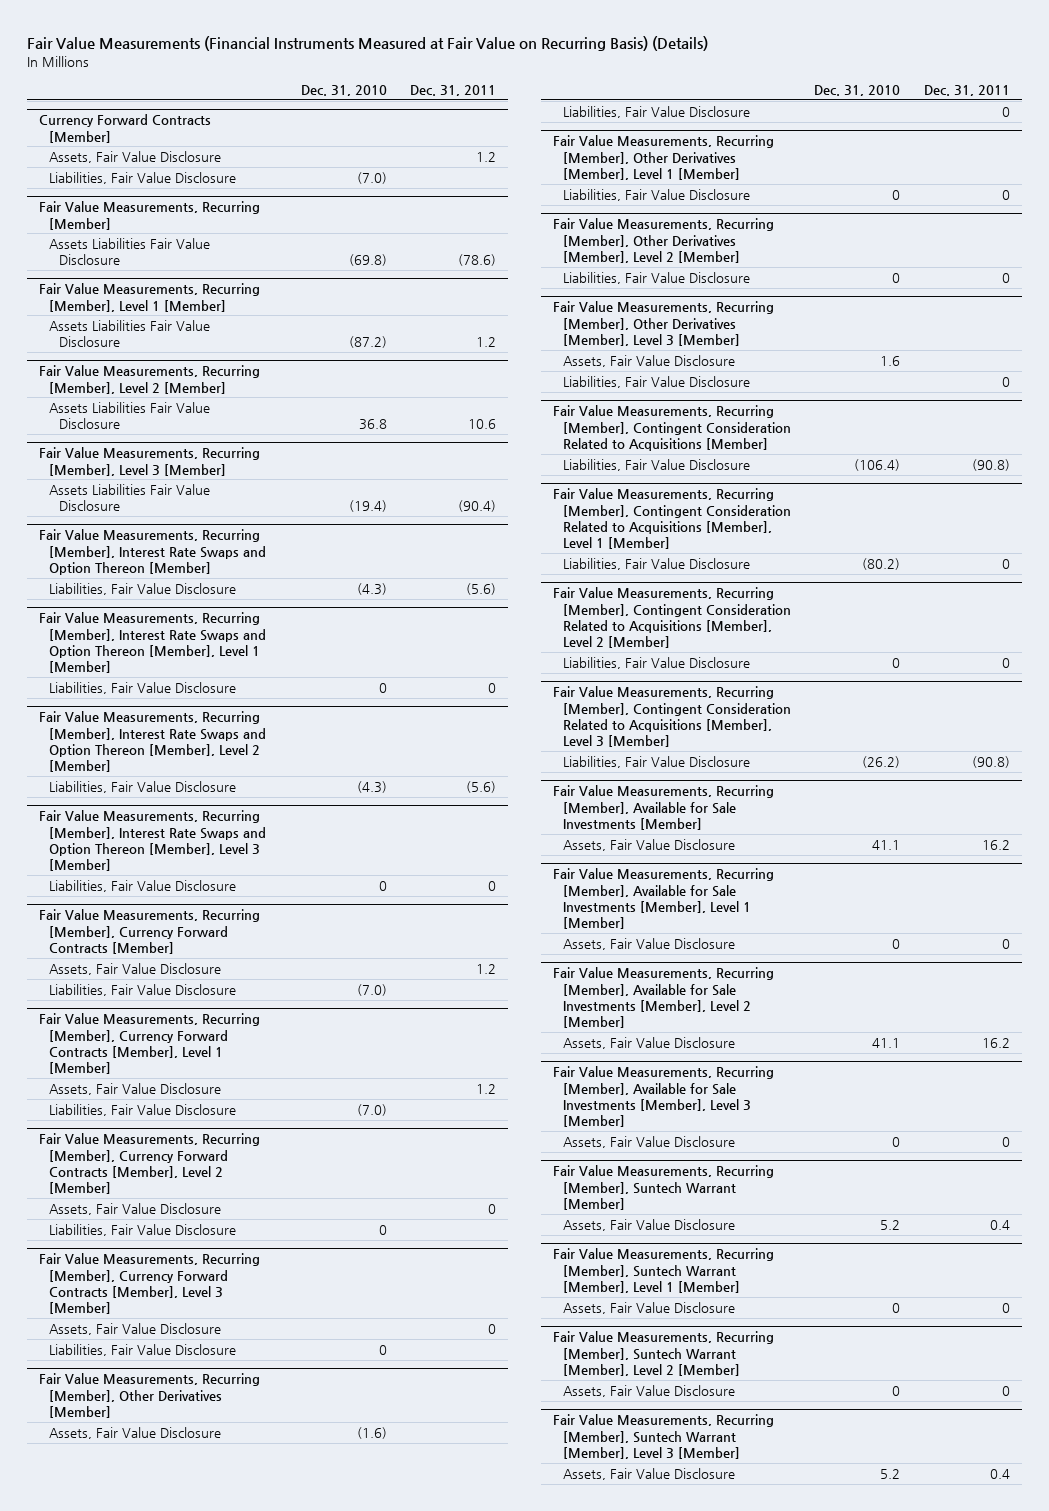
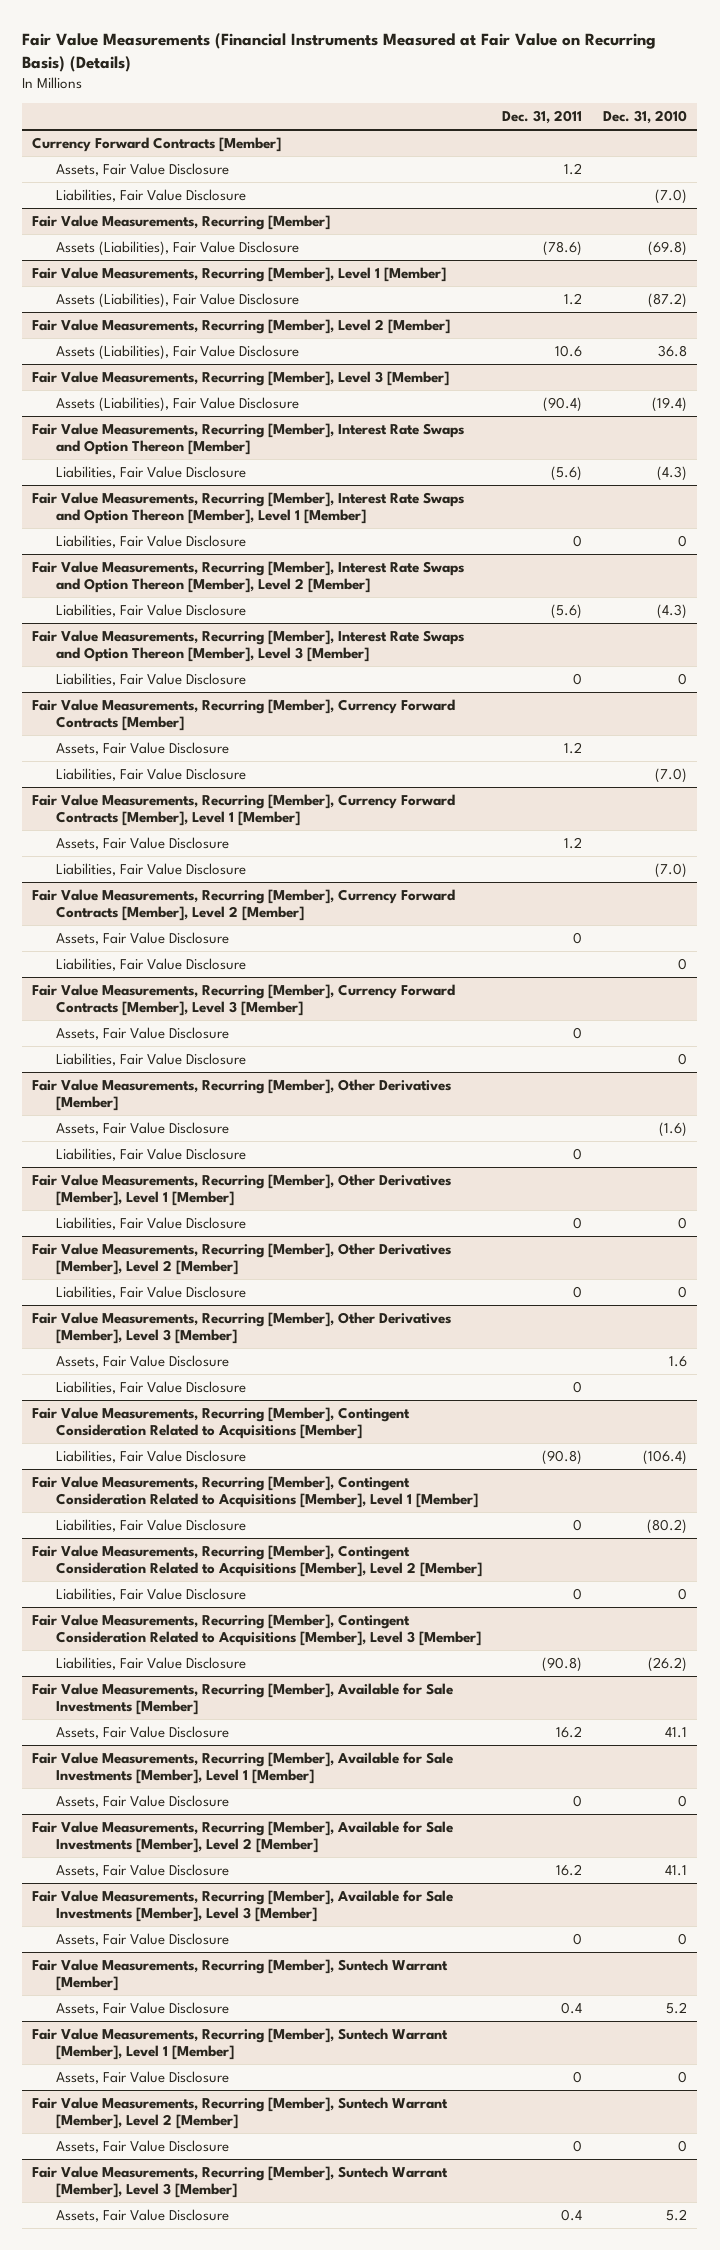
[49,238,211,266] Assets Liabilities Fair Value Disclosure -> [55,240,299,256] Assets (Liabilities), Fair Value Disclosure
[49,320,211,348] Assets Liabilities Fair Value Disclosure -> [55,292,299,308] Assets (Liabilities), Fair Value Disclosure
[49,402,211,430] Assets Liabilities Fair Value Disclosure -> [55,344,299,360] Assets (Liabilities), Fair Value Disclosure
[49,484,211,512] Assets Liabilities Fair Value Disclosure -> [55,396,299,412] Assets (Liabilities), Fair Value Disclosure

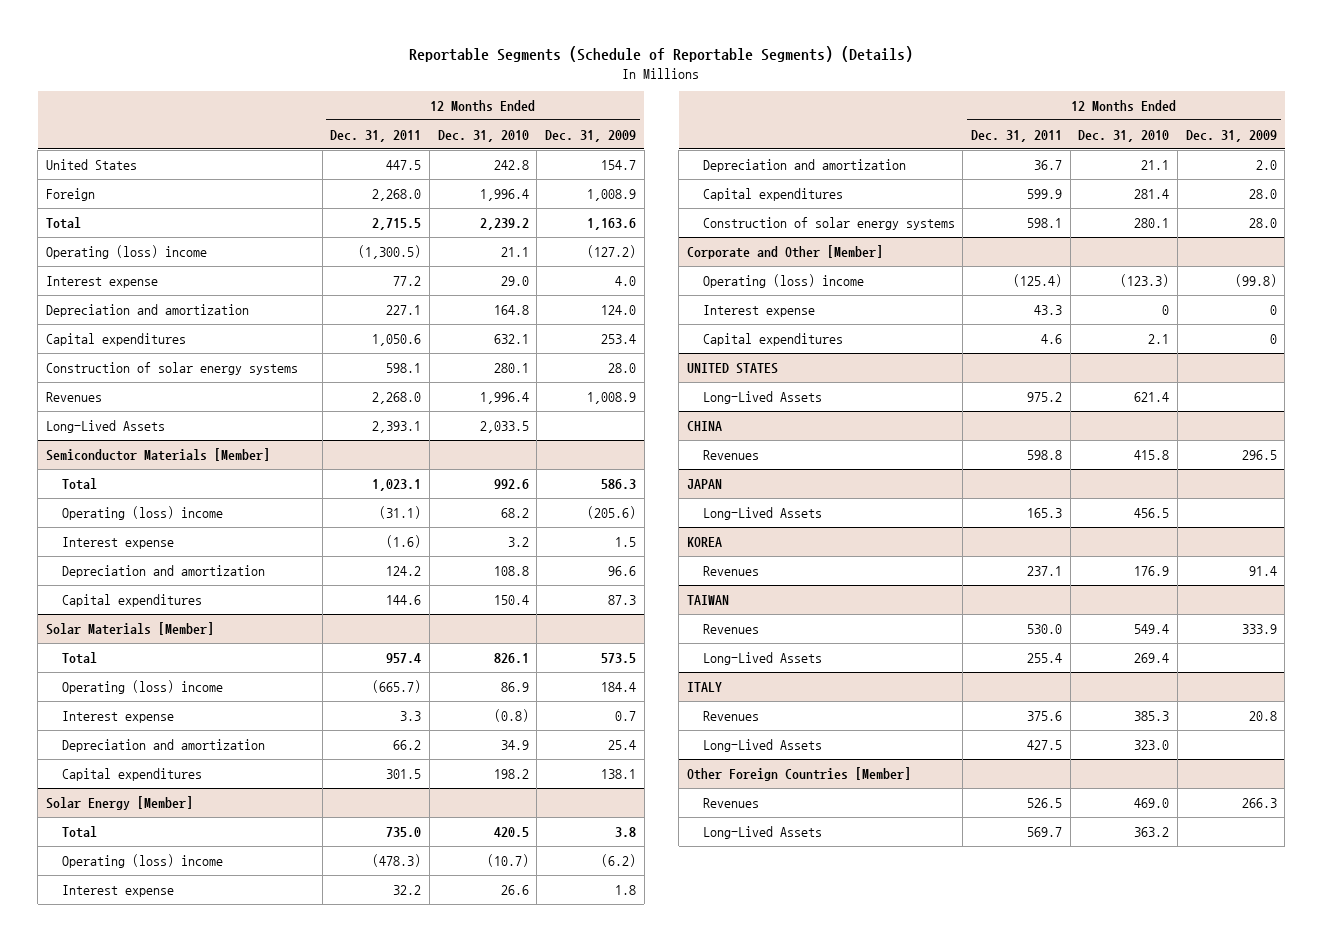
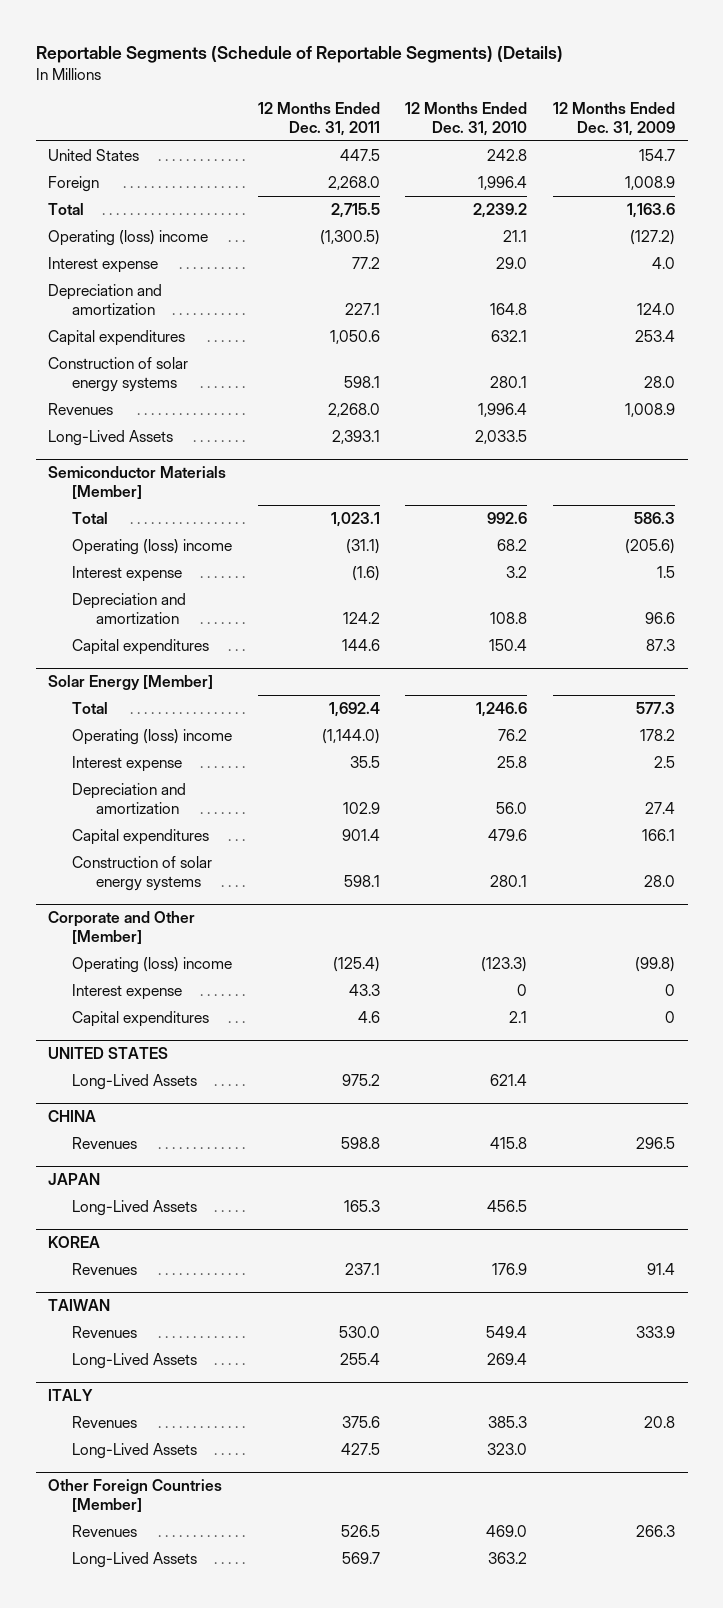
[45,621,214,635] Solar Materials [Member] -> none
[61,651,97,664] Total -> none
[61,679,223,694] Operating (loss) income -> none
[61,710,174,723] Interest expense -> none
[61,738,265,752] Depreciation and amortization -> none
[61,767,202,781] Capital expenditures -> none
[386,826,422,837] 735.0 -> [328,701,380,717] 1,692.4
[493,826,529,837] 420.5 -> [476,701,528,717] 1,246.6
[615,826,637,837] 3.8 -> [636,701,676,714] 577.3
[372,853,422,867] (478.3) -> [321,728,380,744] (1,144.0)
[486,853,529,867] (10.7) -> [498,728,528,741] 76.2
[601,853,637,867] (6.2) -> [640,728,676,741] 178.2
[393,884,422,895] 32.2 -> [349,755,380,768] 35.5
[500,884,529,895] 26.6 -> [497,755,528,768] 25.8
[615,884,637,895] 1.8 -> [654,755,676,768] 2.5
[1034,159,1063,170] 36.7 -> [342,801,380,814] 102.9
[1141,159,1170,170] 21.1 -> [496,801,528,814] 56.0
[1255,159,1277,170] 2.0 -> [645,801,676,814] 27.4
[1027,188,1063,199] 599.9 -> [341,828,380,841] 901.4
[1134,188,1170,199] 281.4 -> [488,828,528,841] 479.6
[1248,188,1277,199] 28.0 -> [642,828,676,841] 166.1

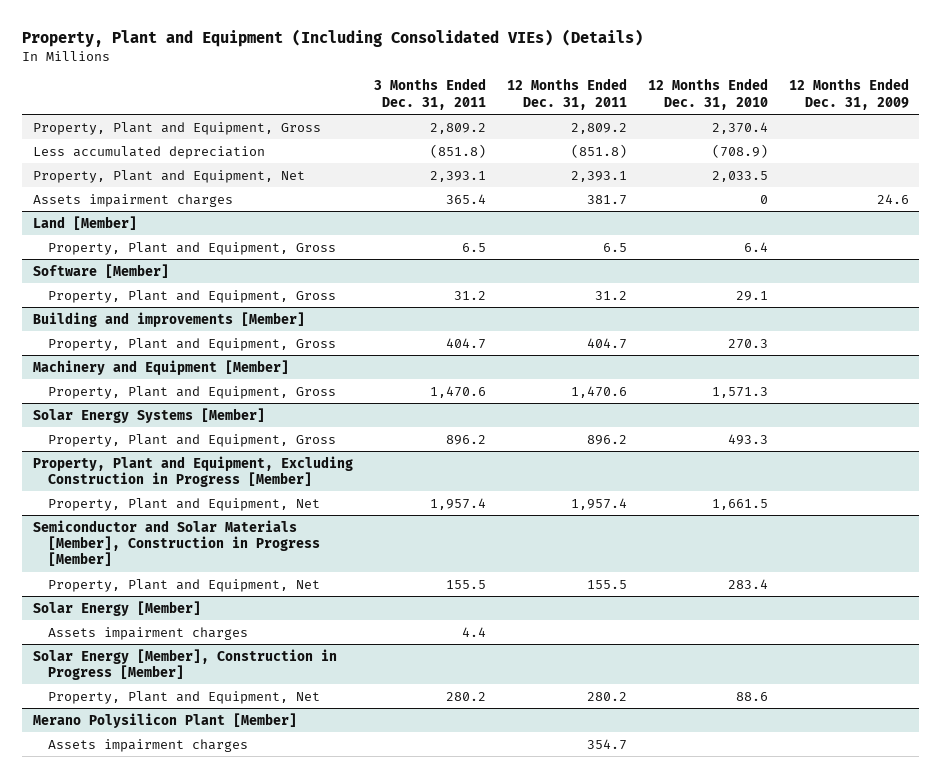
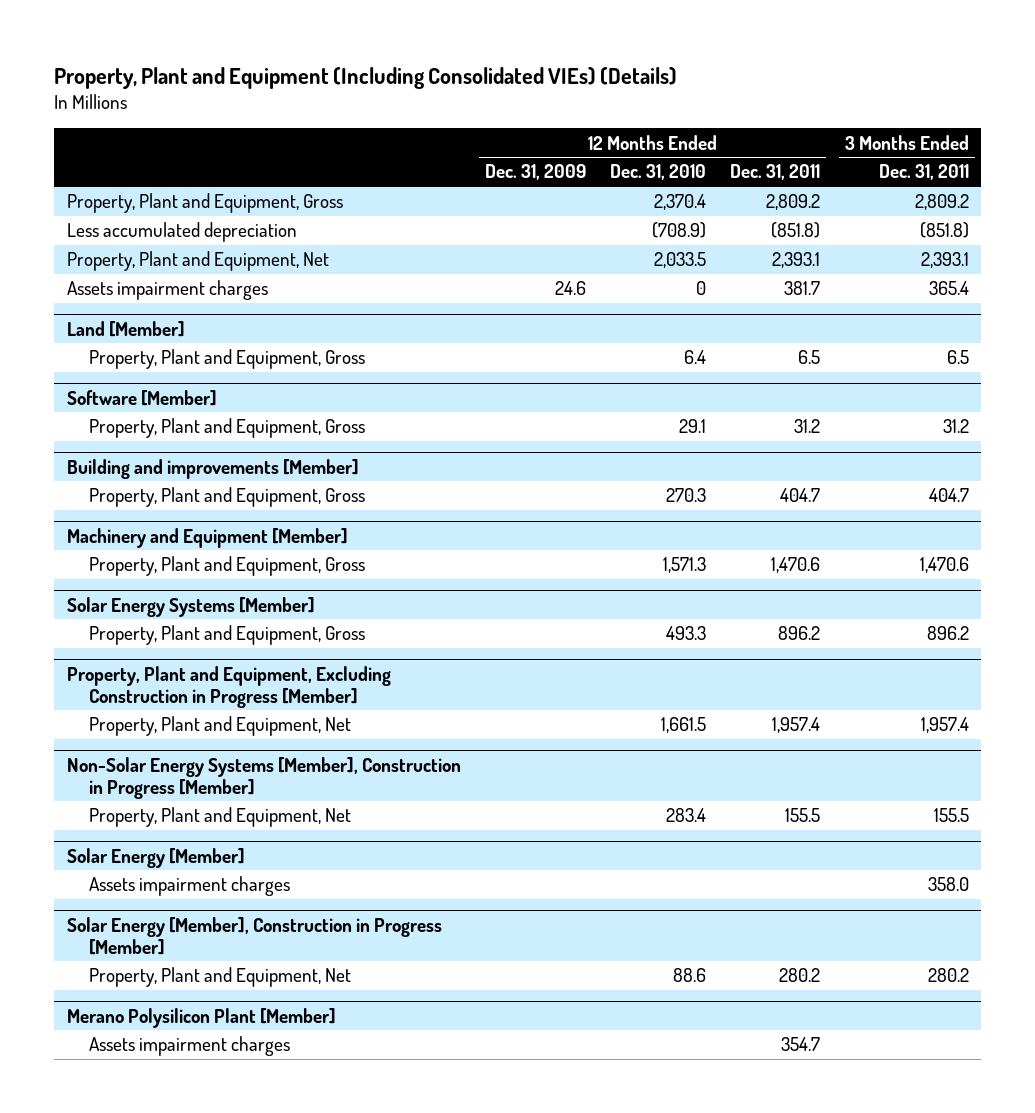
[32,519,320,567] Semiconductor and Solar Materials [Member], Construction in Progress [Member] -> none
none -> [66,756,461,799] Non-Solar Energy Systems [Member], Construction in Progress [Member]
[461,626,486,637] 4.4 -> [927,877,969,892] 358.0

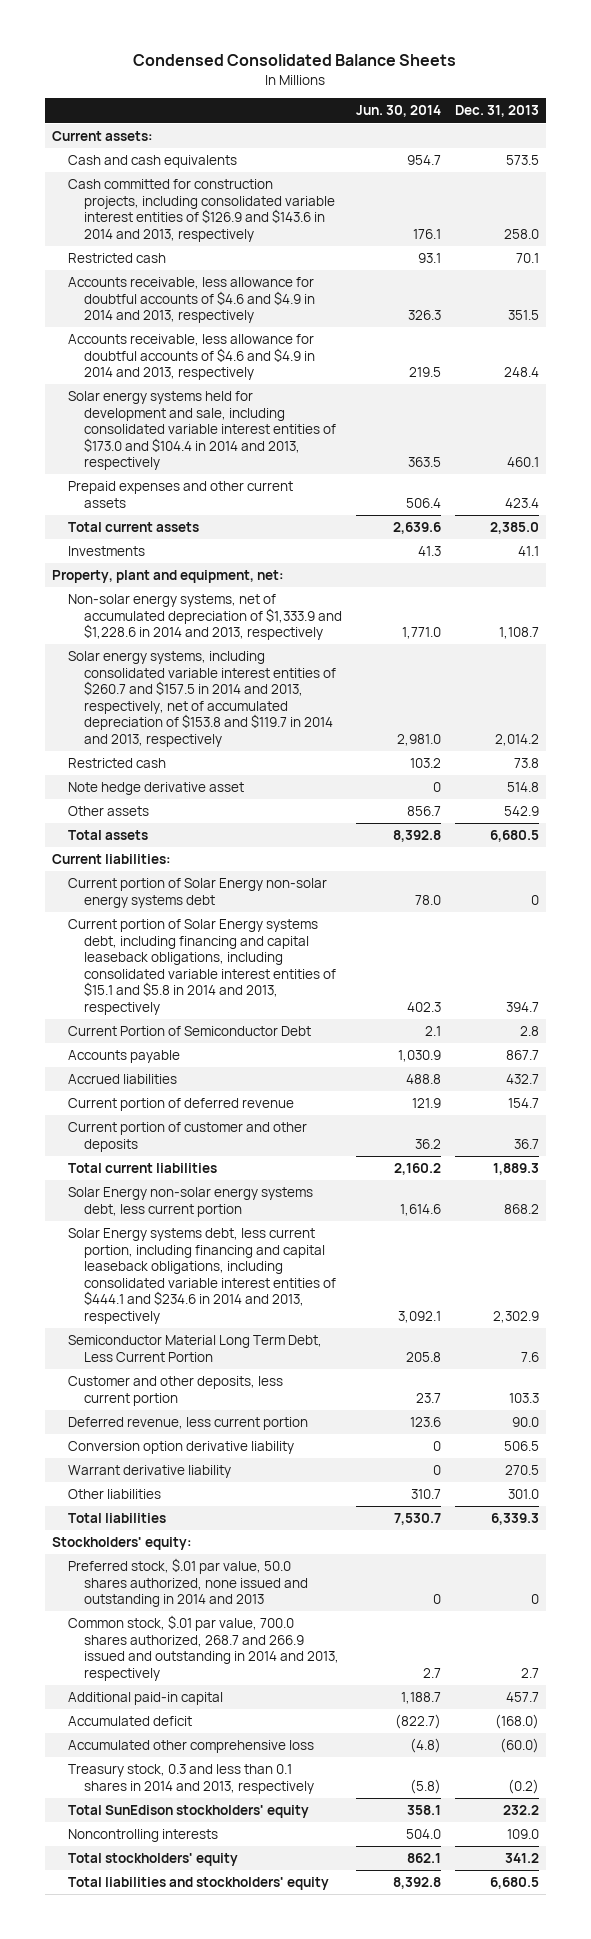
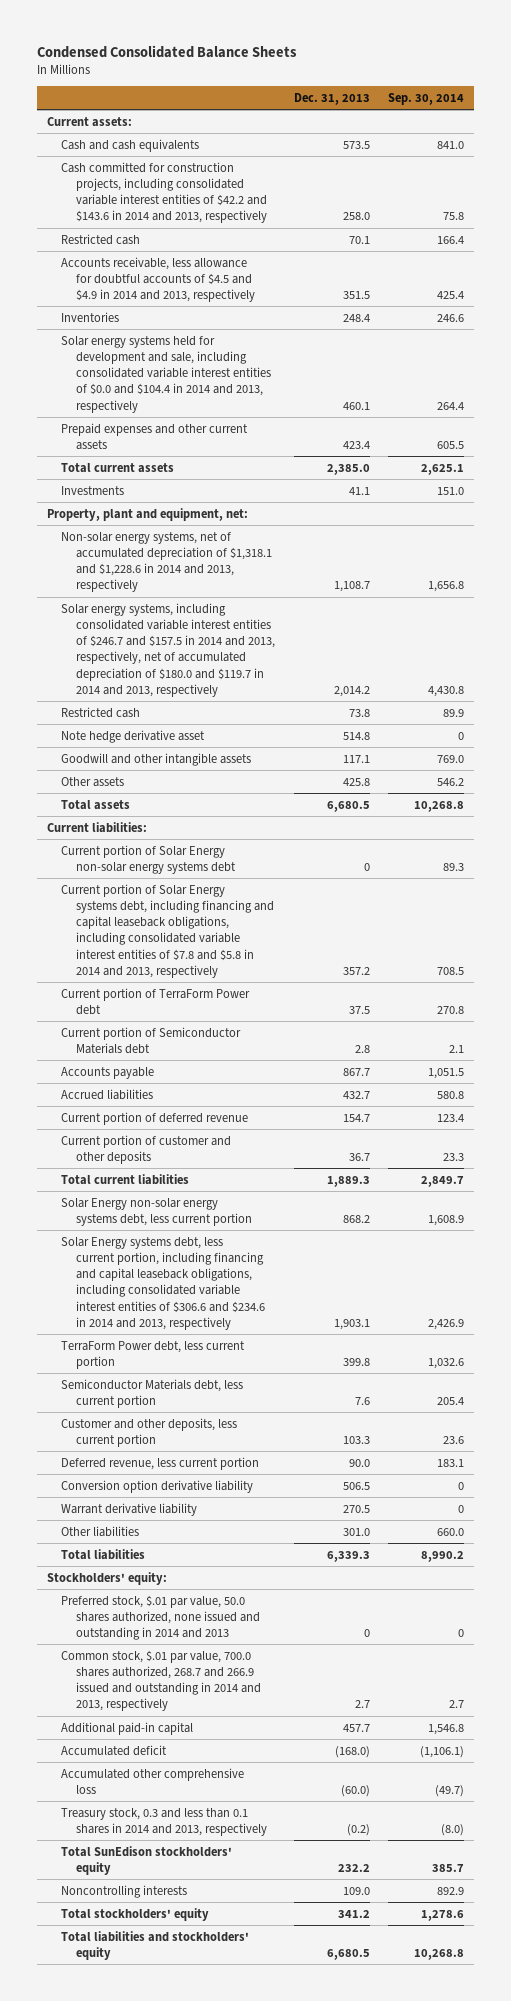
[356,105,442,118] Jun. 30, 2014 -> none
none -> [388,92,465,105] Sep. 30, 2014
[67,179,336,242] Cash committed for construction projects, including consolidated variable interest entities of $126.9 and $143.6 in 2014 and 2013, respectively -> [61,161,267,224] Cash committed for construction projects, including consolidated variable interest entities of $42.2 and $143.6 in 2014 and 2013, respectively
[67,277,316,324] Accounts receivable, less allowance for doubtful accounts of $4.6 and $4.9 in 2014 and 2013, respectively -> [61,256,255,303] Accounts receivable, less allowance for doubtful accounts of $4.5 and $4.9 in 2014 and 2013, respectively
[67,334,316,381] Accounts receivable, less allowance for doubtful accounts of $4.6 and $4.9 in 2014 and 2013, respectively -> [61,311,120,322] Inventories
[67,391,337,471] Solar energy systems held for development and sale, including consolidated variable interest entities of $173.0 and $104.4 in 2014 and 2013, respectively -> [61,335,271,413] Solar energy systems held for development and sale, including consolidated variable interest entities of $0.0 and $104.4 in 2014 and 2013, respectively
[67,594,343,641] Non-solar energy systems, net of accumulated depreciation of $1,333.9 and $1,228.6 in 2014 and 2013, respectively -> [61,531,272,593] Non-solar energy systems, net of accumulated depreciation of $1,318.1 and $1,228.6 in 2014 and 2013, respectively
[67,651,337,747] Solar energy systems, including consolidated variable interest entities of $260.7 and $157.5 in 2014 and 2013, respectively, net of accumulated depreciation of $153.8 and $119.7 in 2014 and 2013, respectively -> [61,602,275,697] Solar energy systems, including consolidated variable interest entities of $246.7 and $157.5 in 2014 and 2013, respectively, net of accumulated depreciation of $180.0 and $119.7 in 2014 and 2013, respectively
none -> [61,752,252,766] Goodwill and other intangible assets
[504,806,540,817] 542.9 -> [342,777,370,786] 425.8
[67,919,337,1015] Current portion of Solar Energy systems debt, including financing and capital leaseback obligations, including consolidated variable interest entities of $15.1 and $5.8 in 2014 and 2013, respectively -> [61,883,274,978] Current portion of Solar Energy systems debt, including financing and capital leaseback obligations, including consolidated variable interest entities of $7.8 and $5.8 in 2014 and 2013, respectively
[506,1001,540,1012] 394.7 -> [342,966,370,975] 357.2
none -> [61,987,251,1015] Current portion of TerraForm Power debt
[67,1026,311,1037] Current Portion of Semiconductor Debt -> [61,1026,242,1054] Current portion of Semiconductor Materials debt
[67,1228,337,1324] Solar Energy systems debt, less current portion, including financing and capital leaseback obligations, including consolidated variable interest entities of $444.1 and $234.6 in 2014 and 2013, respectively -> [61,1236,265,1330] Solar Energy systems debt, less current portion, including financing and capital leaseback obligations, including consolidated variable interest entities of $306.6 and $234.6 in 2014 and 2013, respectively
[493,1310,540,1323] 2,302.9 -> [333,1318,370,1330] 1,903.1
none -> [61,1340,246,1369] TerraForm Power debt, less current portion
[67,1335,322,1362] Semiconductor Material Long Term Debt, Less Current Portion -> [61,1378,244,1408] Semiconductor Materials debt, less current portion

